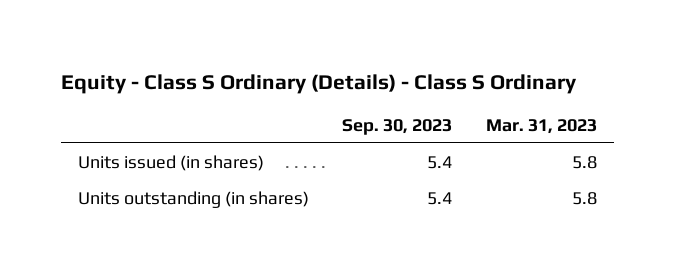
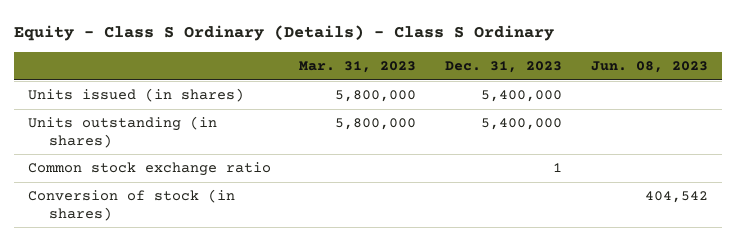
[342,118,453,135] Sep. 30, 2023 -> none
none -> [445,61,563,74] Dec. 31, 2023
none -> [590,61,708,74] Jun. 08, 2023
[572,155,598,169] 5.8 -> [335,90,417,103] 5,800,000
[572,191,598,205] 5.8 -> [335,118,417,131] 5,800,000
none -> [27,162,271,177] Common stock exchange ratio
none -> [27,189,235,221] Conversion of stock (in shares)

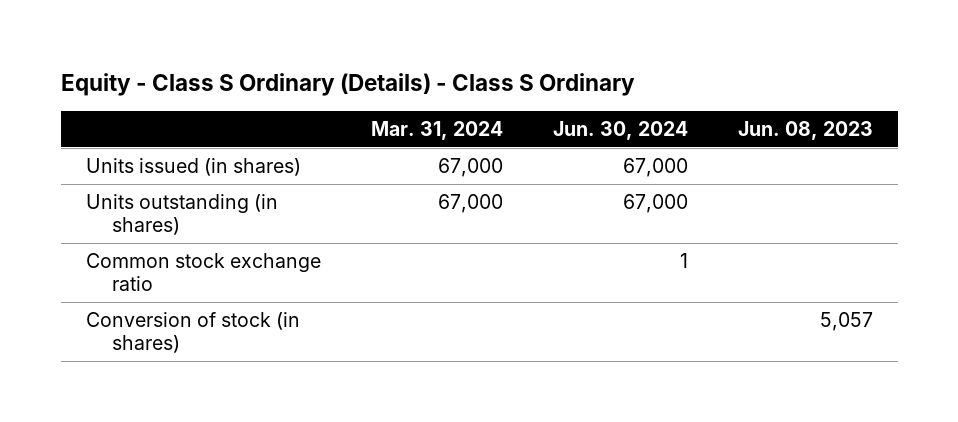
[299,61,417,74] Mar. 31, 2023 -> none
[445,61,563,74] Dec. 31, 2023 -> none
none -> [370,121,503,141] Mar. 31, 2024
none -> [552,121,688,141] Jun. 30, 2024
[644,191,708,204] 404,542 -> [819,312,873,332] 5,057

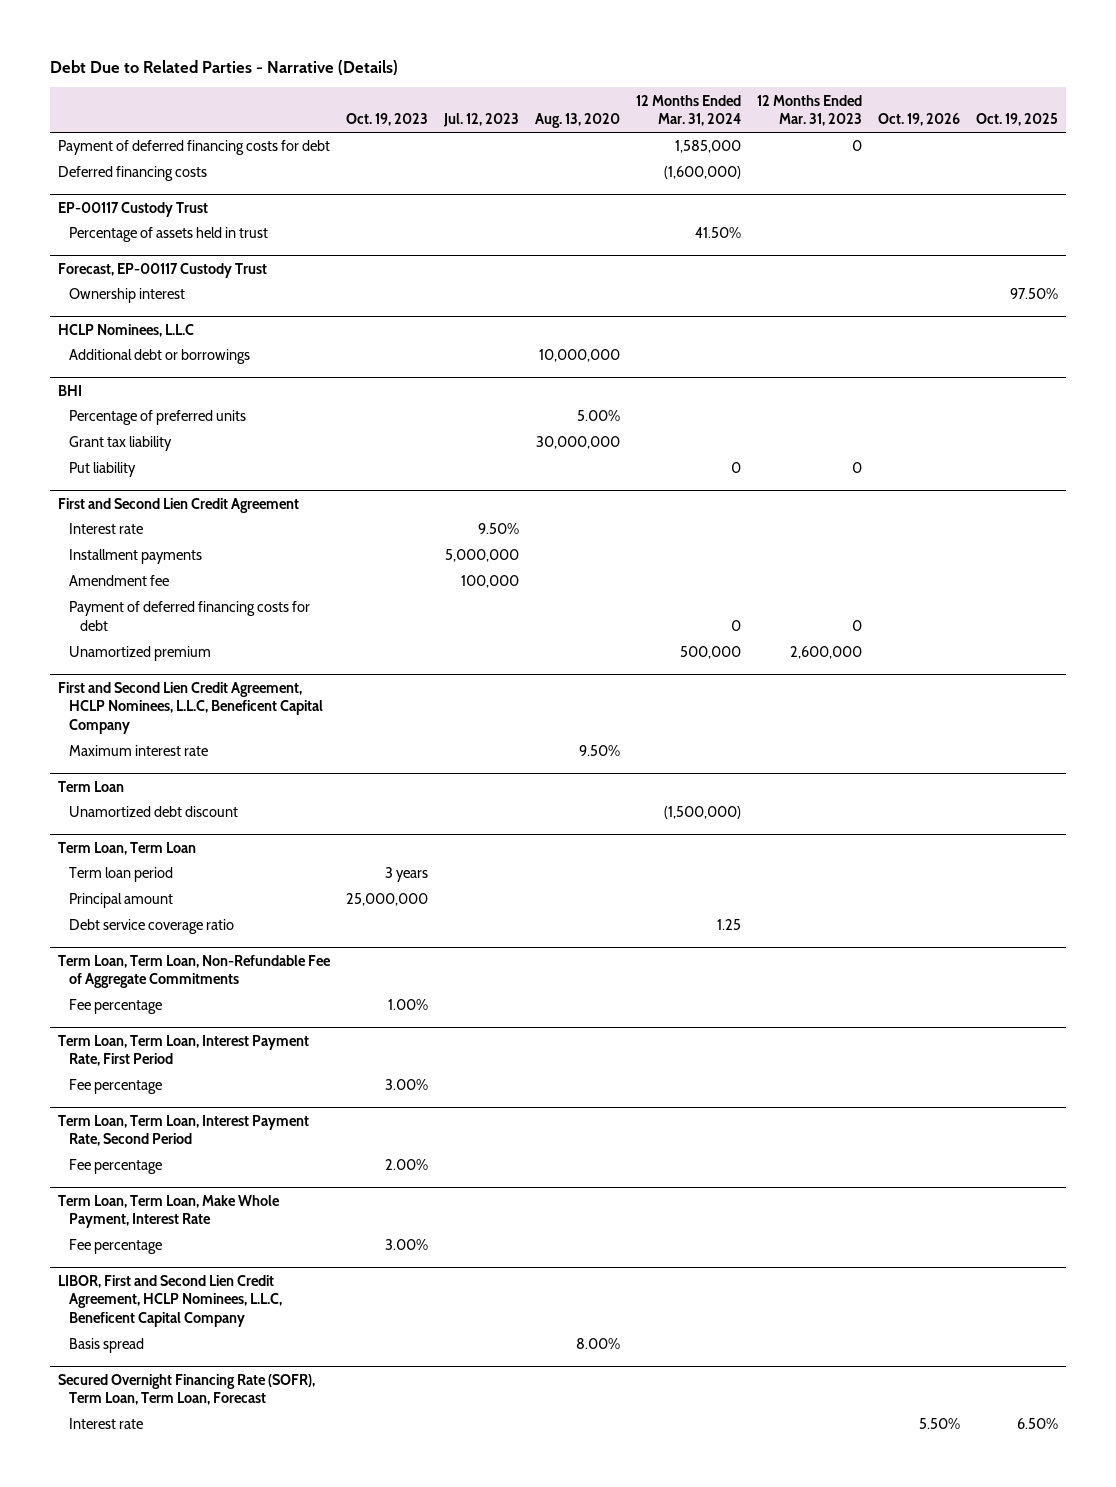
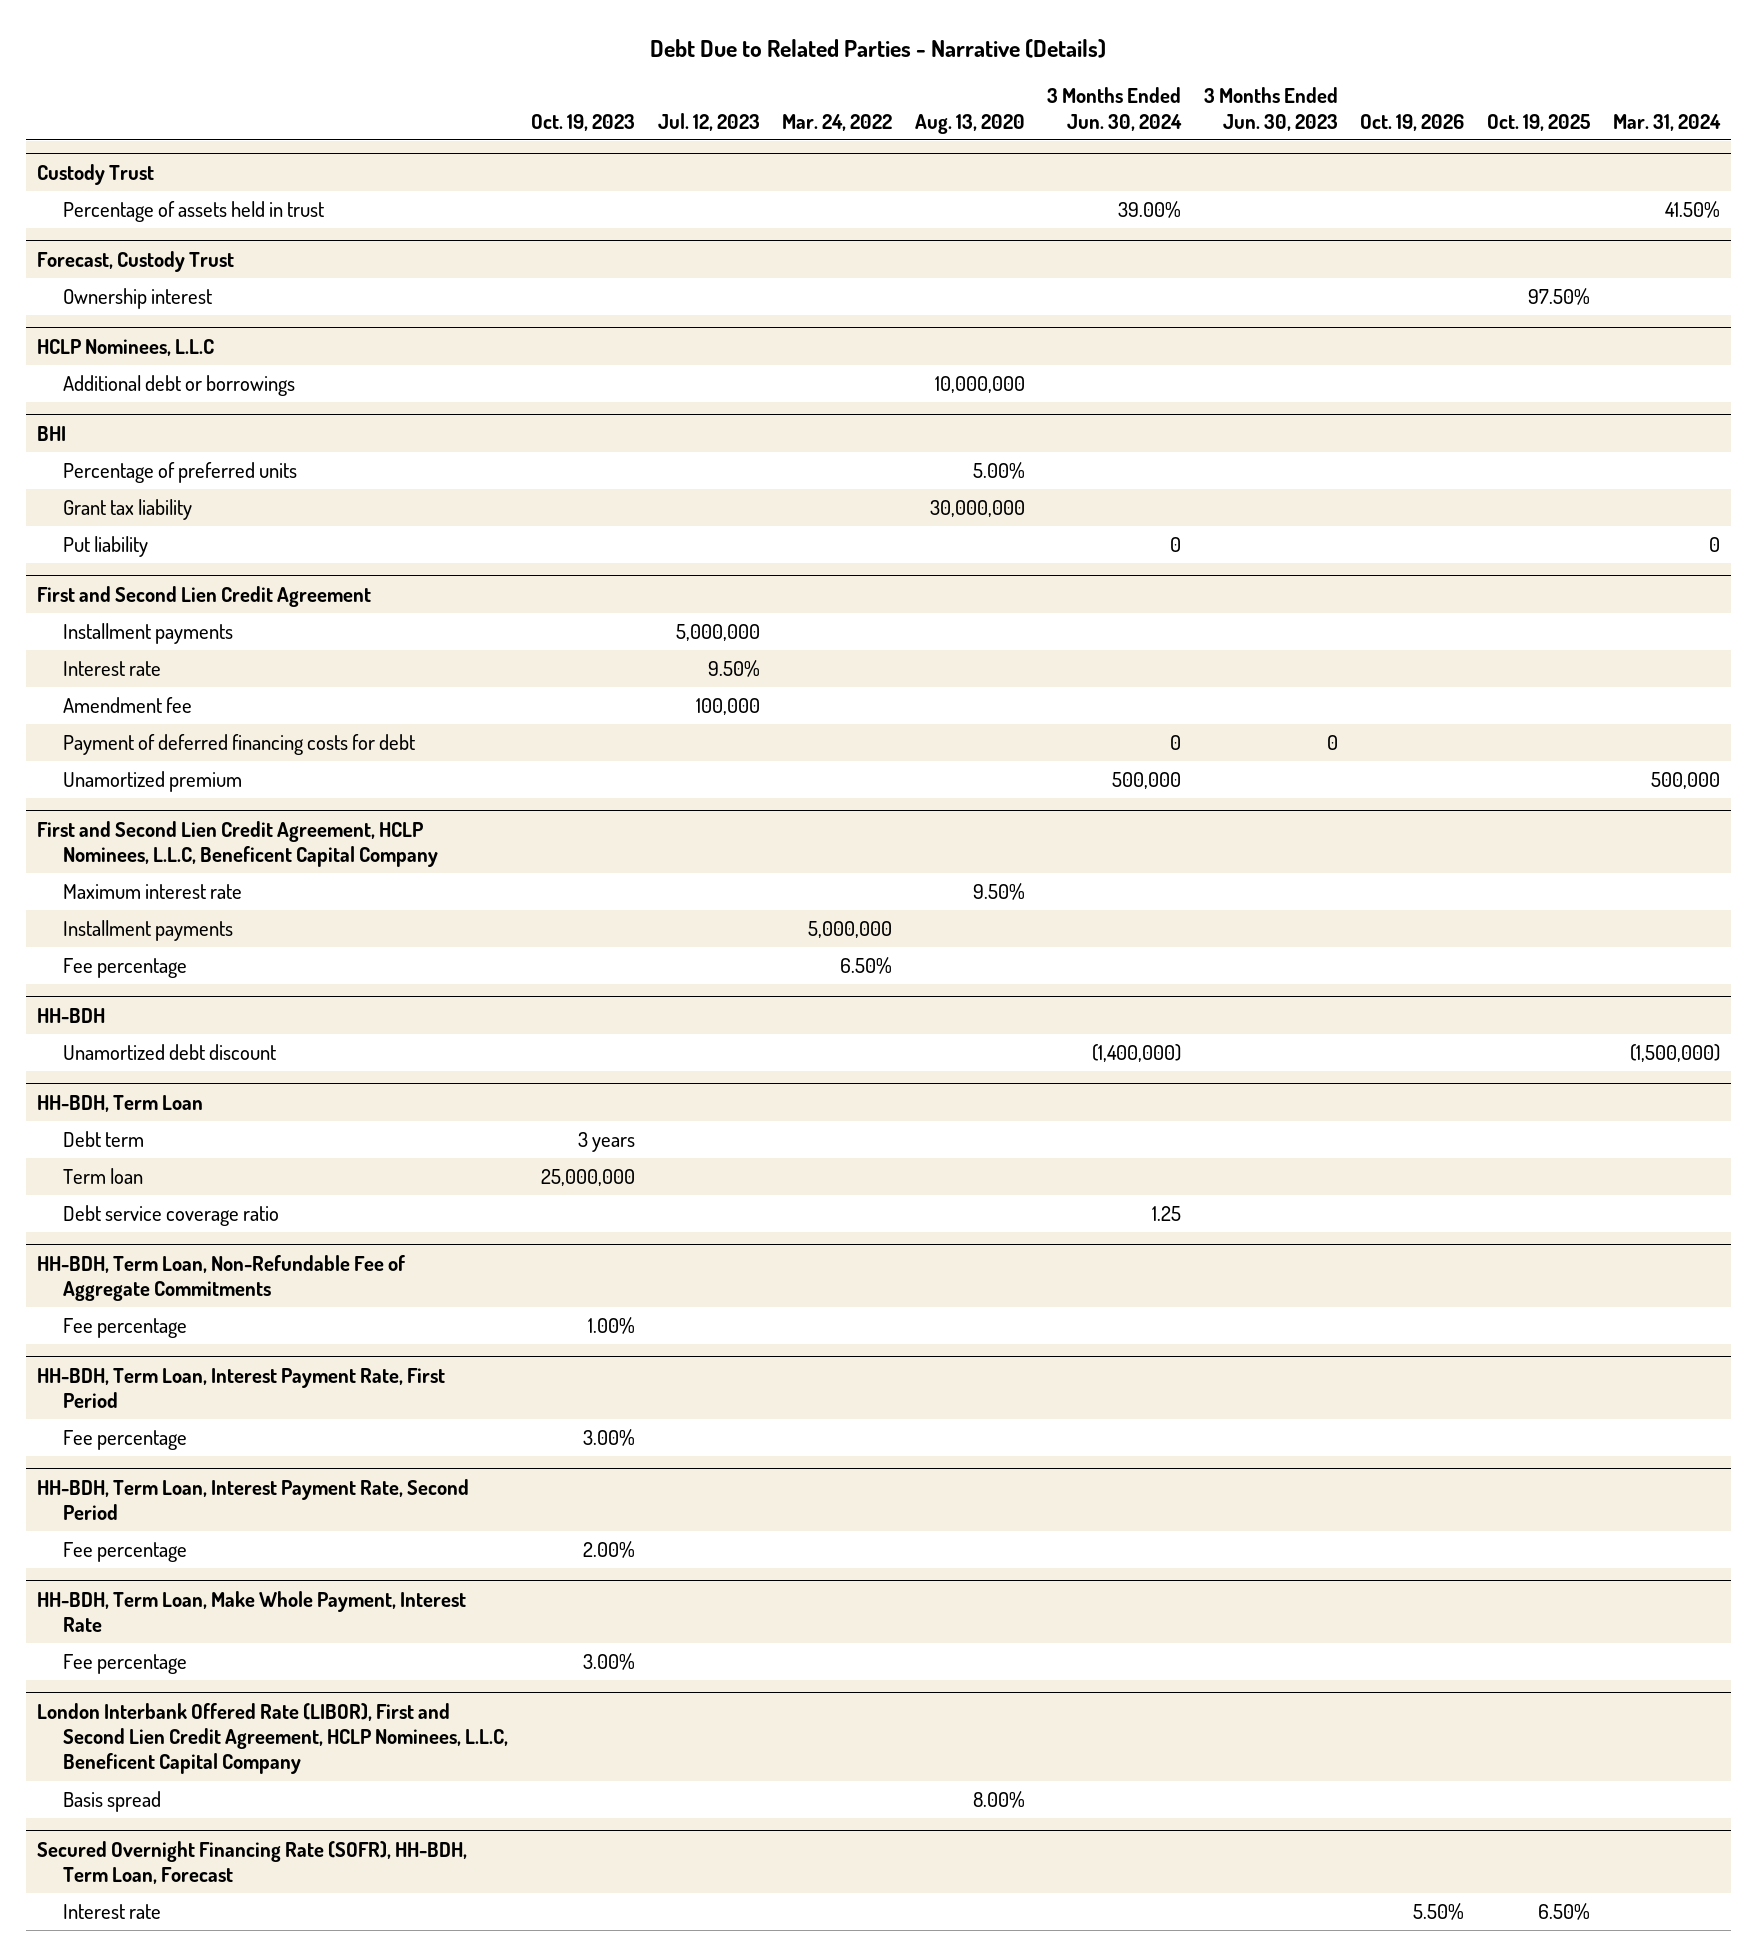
[635,94,741,127] 12 Months Ended Mar. 31, 2024 -> none
[756,94,862,127] 12 Months Ended Mar. 31, 2023 -> none
none -> [782,113,893,131] Mar. 24, 2022
none -> [1047,87,1183,131] 3 Months Ended Jun. 30, 2024
none -> [1203,87,1338,131] 3 Months Ended Jun. 30, 2023
none -> [1612,113,1721,131] Mar. 31, 2024
[58,140,331,156] Payment of deferred financing costs for debt -> none
[58,166,208,182] Deferred financing costs -> none
[58,201,209,217] EP-00117 Custody Trust -> [36,163,154,185] Custody Trust
[58,262,268,278] Forecast, EP-00117 Custody Trust -> [36,250,234,272] Forecast, Custody Trust
[68,523,143,535] Interest rate -> [63,660,162,676] Interest rate
none -> [63,919,234,941] Installment payments
none -> [63,957,188,978] Fee percentage
[58,780,125,792] Term Loan -> [36,1007,105,1023] HH-BDH
[58,841,197,855] Term Loan, Term Loan -> [36,1094,203,1112] HH-BDH, Term Loan
[68,867,173,883] Term loan period -> [63,1130,145,1147] Debt term
[68,893,173,909] Principal amount -> [63,1167,144,1184] Term loan
[58,954,332,989] Term Loan, Term Loan, Non-Refundable Fee of Aggregate Commitments -> [36,1254,405,1302] HH-BDH, Term Loan, Non-Refundable Fee of Aggregate Commitments
[58,1034,310,1067] Term Loan, Term Loan, Interest Payment Rate, First Period -> [36,1367,445,1409] HH-BDH, Term Loan, Interest Payment Rate, First Period
[58,1114,310,1147] Term Loan, Term Loan, Interest Payment Rate, Second Period -> [36,1478,469,1521] HH-BDH, Term Loan, Interest Payment Rate, Second Period
[58,1194,281,1229] Term Loan, Term Loan, Make Whole Payment, Interest Rate -> [36,1590,466,1633] HH-BDH, Term Loan, Make Whole Payment, Interest Rate
[58,1274,282,1327] LIBOR, First and Second Lien Credit Agreement, HCLP Nominees, L.L.C, Beneficent Capital Company -> [36,1702,509,1775] London Interbank Offered Rate (LIBOR), First and Second Lien Credit Agreement, HCLP Nominees, L.L.C, Beneficent Capital Company
[58,1373,316,1406] Secured Overnight Financing Rate (SOFR), Term Loan, Term Loan, Forecast -> [36,1840,467,1885] Secured Overnight Financing Rate (SOFR), HH-BDH, Term Loan, Forecast

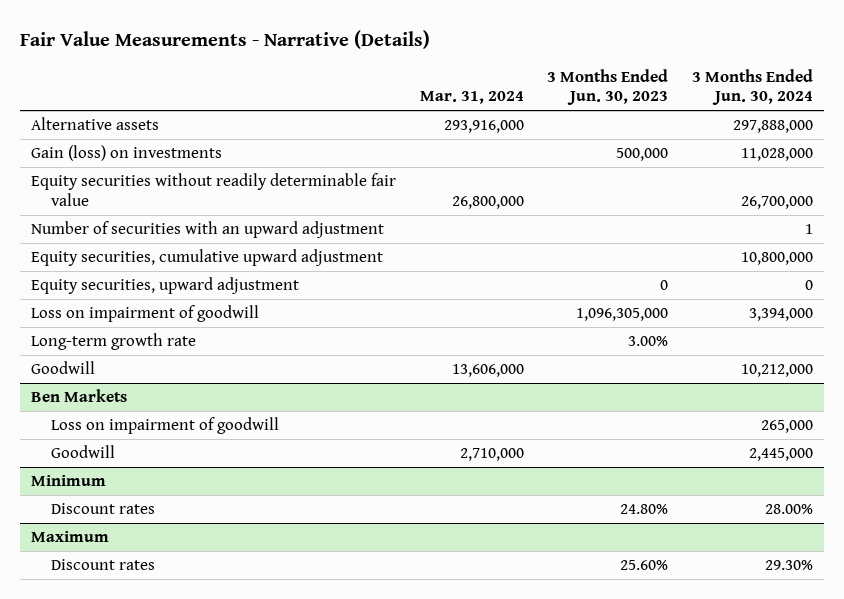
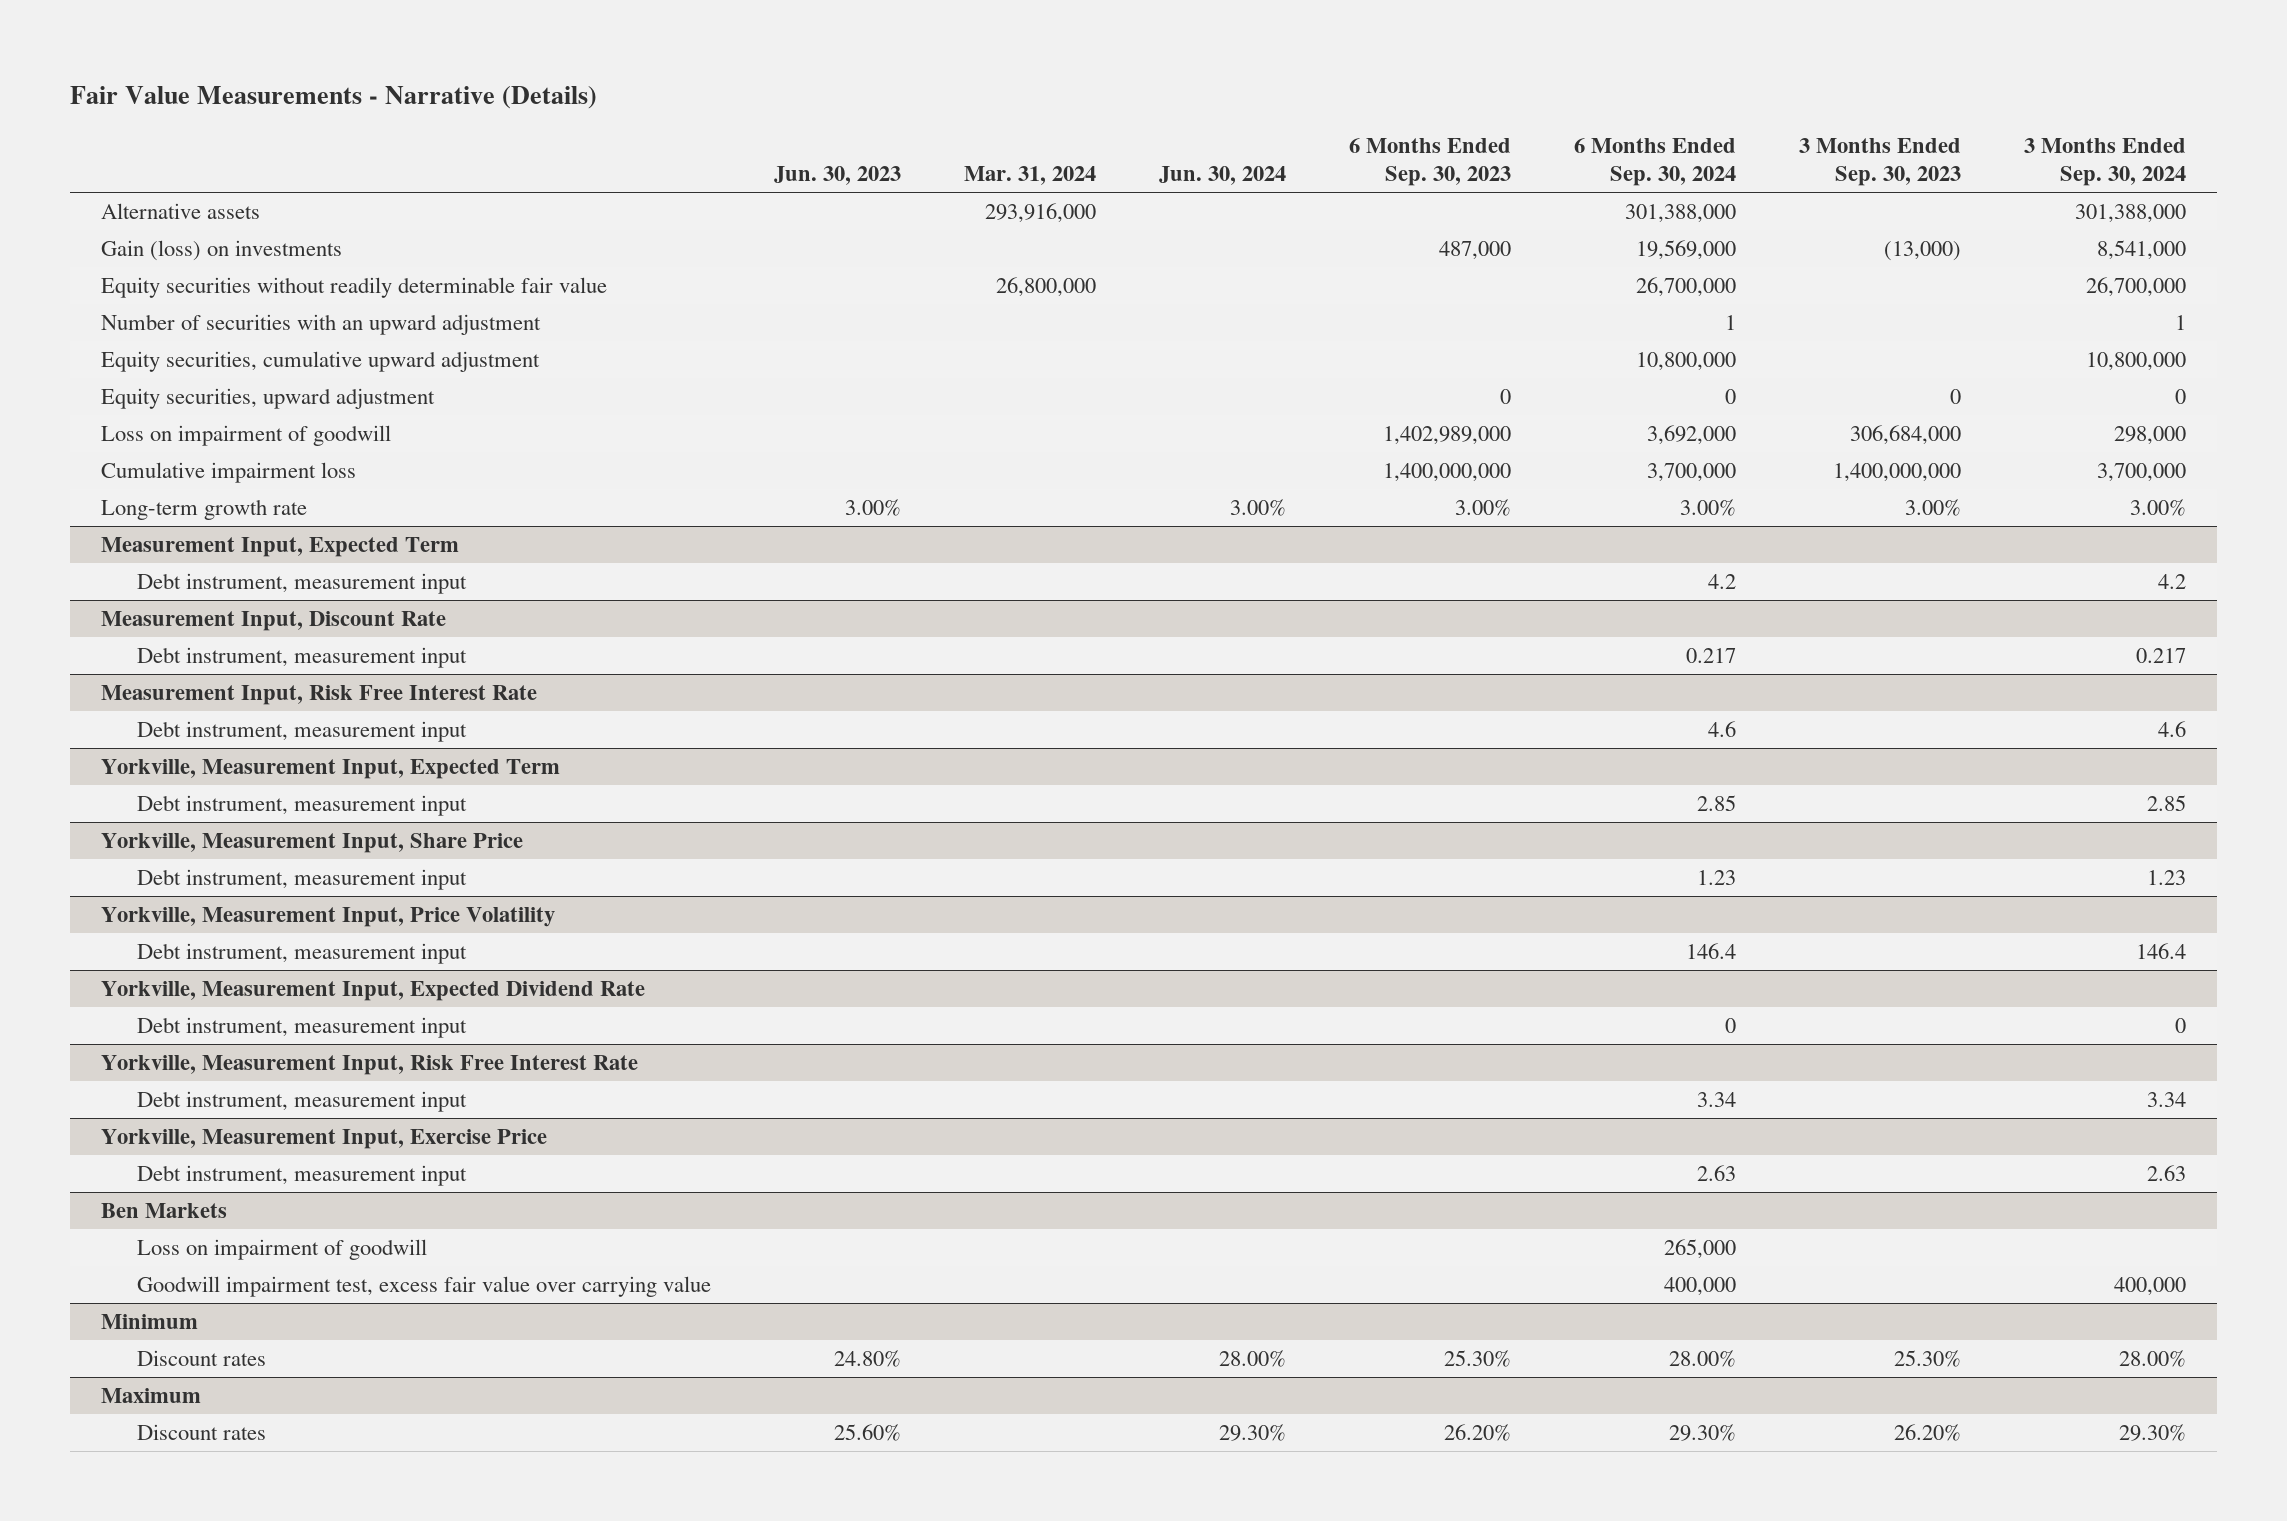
[547,68,669,106] 3 Months Ended Jun. 30, 2023 -> none
[691,68,813,106] 3 Months Ended Jun. 30, 2024 -> none
none -> [773,166,901,186] Jun. 30, 2023
none -> [1158,166,1286,186] Jun. 30, 2024
none -> [1348,137,1511,187] 6 Months Ended Sep. 30, 2023
none -> [1573,137,1736,187] 6 Months Ended Sep. 30, 2024
none -> [1798,137,1961,187] 3 Months Ended Sep. 30, 2023
none -> [2023,137,2186,187] 3 Months Ended Sep. 30, 2024
none -> [101,461,357,483] Cumulative impairment loss
[31,361,96,375] Goodwill -> none
none -> [101,536,460,557] Measurement Input, Expected Term
none -> [136,572,467,594] Debt instrument, measurement input
none -> [101,610,447,631] Measurement Input, Discount Rate
none -> [136,646,467,668] Debt instrument, measurement input
none -> [101,684,538,705] Measurement Input, Risk Free Interest Rate
none -> [136,720,467,742] Debt instrument, measurement input
none -> [101,758,561,779] Yorkville, Measurement Input, Expected Term
none -> [136,794,467,816] Debt instrument, measurement input
none -> [101,832,524,853] Yorkville, Measurement Input, Share Price
none -> [136,868,467,890] Debt instrument, measurement input
none -> [101,906,556,927] Yorkville, Measurement Input, Price Volatility
none -> [136,942,467,964] Debt instrument, measurement input
none -> [101,980,646,1001] Yorkville, Measurement Input, Expected Dividend Rate
none -> [136,1016,467,1038] Debt instrument, measurement input
none -> [101,1054,639,1075] Yorkville, Measurement Input, Risk Free Interest Rate
none -> [136,1090,467,1112] Debt instrument, measurement input
none -> [101,1128,548,1149] Yorkville, Measurement Input, Exercise Price
none -> [136,1164,467,1186] Debt instrument, measurement input
[50,445,115,459] Goodwill -> none
none -> [136,1275,711,1297] Goodwill impairment test, excess fair value over carrying value

